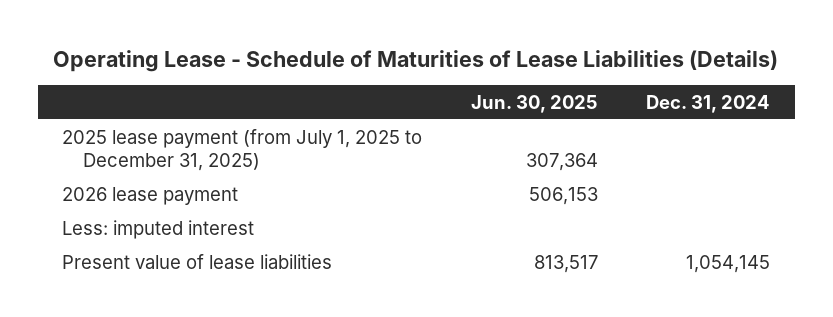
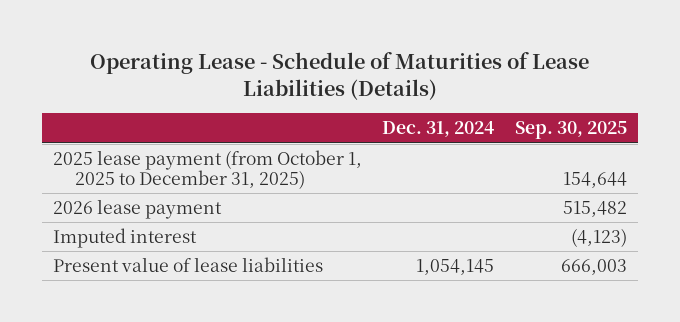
[470,94,598,113] Jun. 30, 2025 -> none
none -> [515,121,628,140] Sep. 30, 2025
[62,128,423,171] 2025 lease payment (from July 1, 2025 to December 31, 2025) -> [52,149,362,190] 2025 lease payment (from October 1, 2025 to December 31, 2025)
[62,219,255,239] Less: imputed interest -> [52,227,197,248] Imputed interest

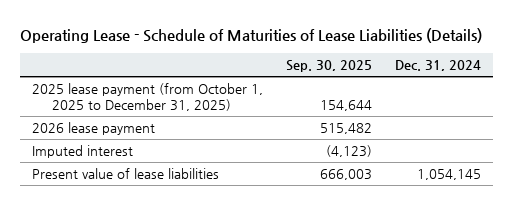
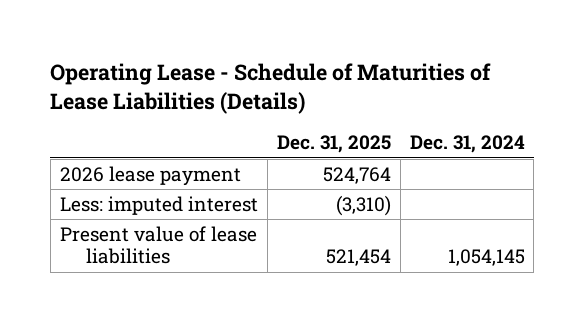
[286,60,373,73] Sep. 30, 2025 -> none
none -> [276,135,391,154] Dec. 31, 2025
[32,83,264,112] 2025 lease payment (from October 1, 2025 to December 31, 2025) -> none
[32,145,134,159] Imputed interest -> [59,195,258,215] Less: imputed interest

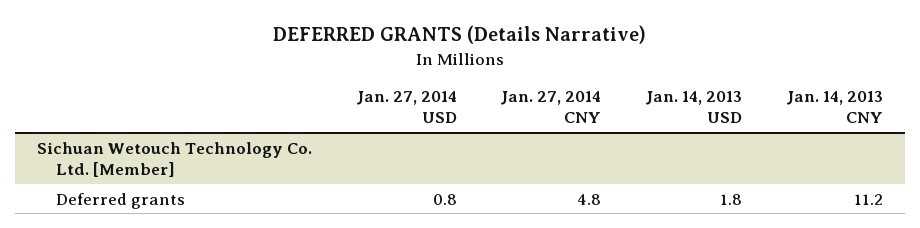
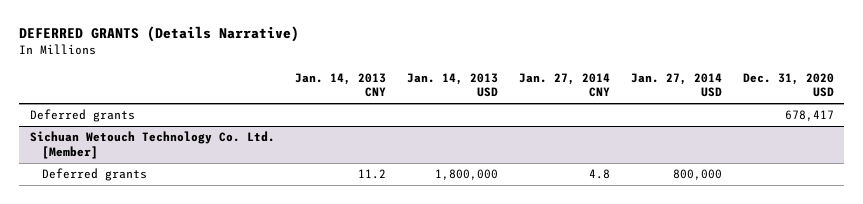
none -> [742,72,834,98] Dec. 31, 2020 USD
none -> [29,109,135,123] Deferred grants
[432,193,457,205] 0.8 -> [672,169,722,181] 800,000
[720,193,743,205] 1.8 -> [435,169,499,181] 1,800,000

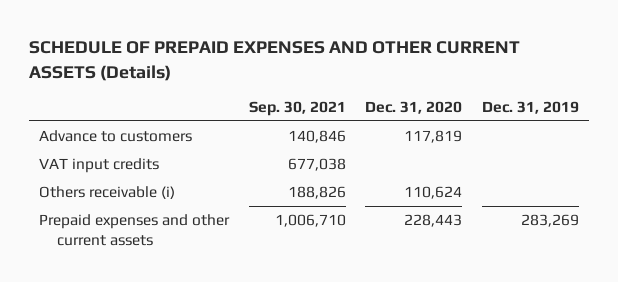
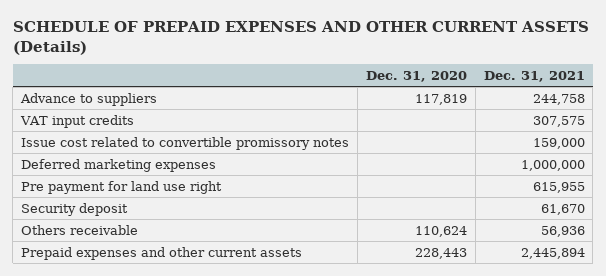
[248,101,346,117] Sep. 30, 2021 -> none
[482,101,580,115] Dec. 31, 2019 -> none
none -> [483,71,585,83] Dec. 31, 2021
[38,129,192,142] Advance to customers -> [20,92,158,106] Advance to suppliers
none -> [21,136,350,150] Issue cost related to convertible promissory notes
none -> [21,158,217,172] Deferred marketing expenses
none -> [21,180,223,194] Pre payment for land use right
none -> [21,202,129,216] Security deposit
[38,185,175,199] Others receivable (i) -> [21,224,139,235] Others receivable

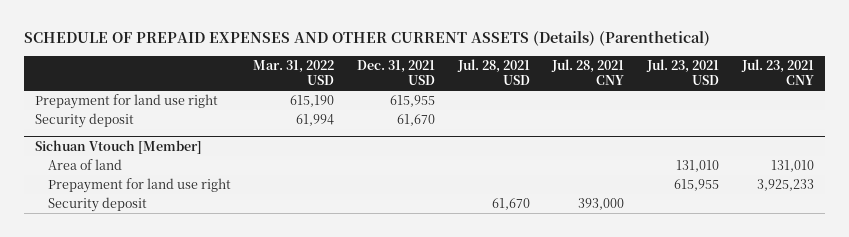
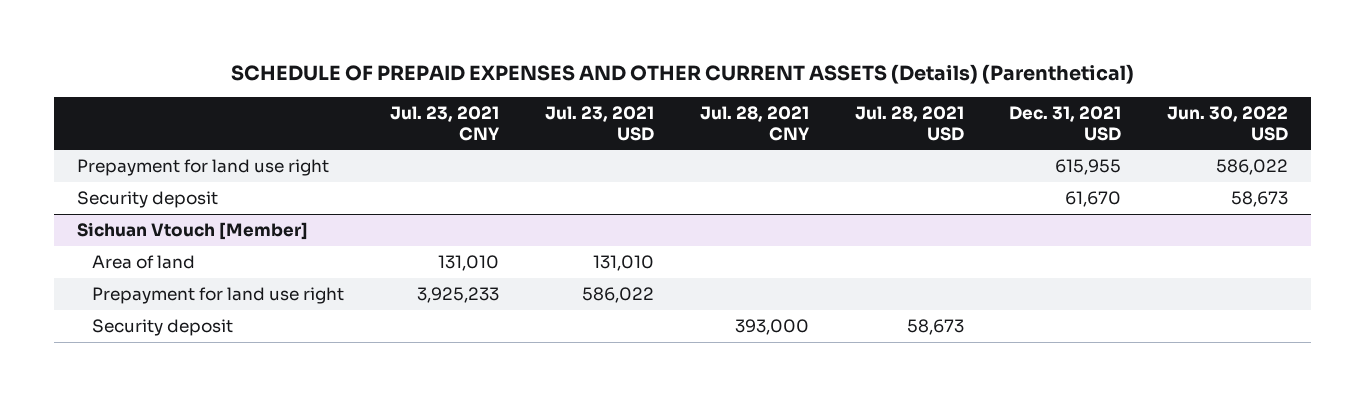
[253,59,335,86] Mar. 31, 2022 USD -> none
none -> [1167,106,1289,141] Jun. 30, 2022 USD
[673,179,719,192] 615,955 -> [581,287,654,304] 586,022
[491,198,530,211] 61,670 -> [906,319,964,336] 58,673

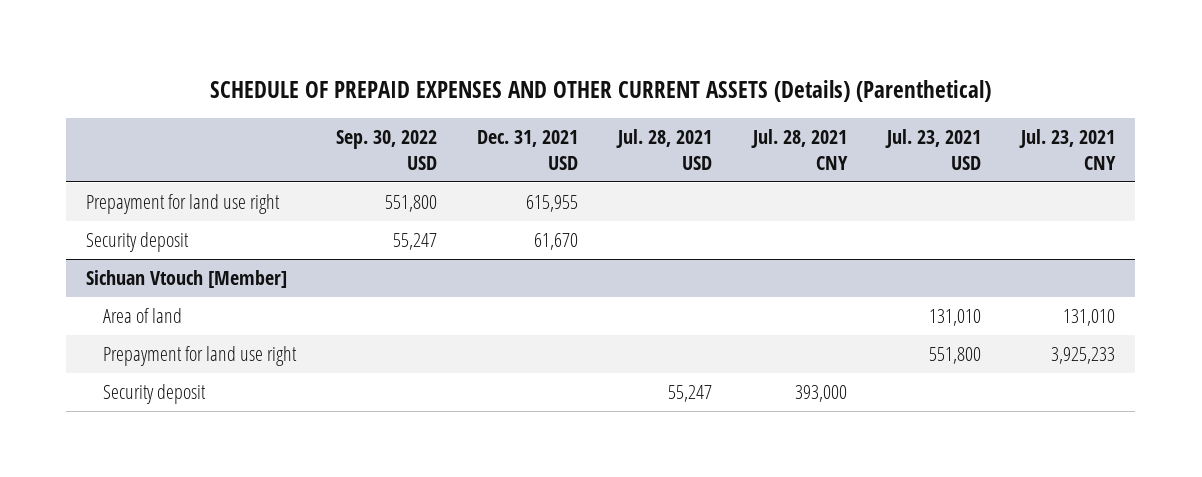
[1167,106,1289,141] Jun. 30, 2022 USD -> none
none -> [335,129,437,171] Sep. 30, 2022 USD
[581,287,654,304] 586,022 -> [928,347,981,365] 551,800
[906,319,964,336] 58,673 -> [668,385,713,403] 55,247

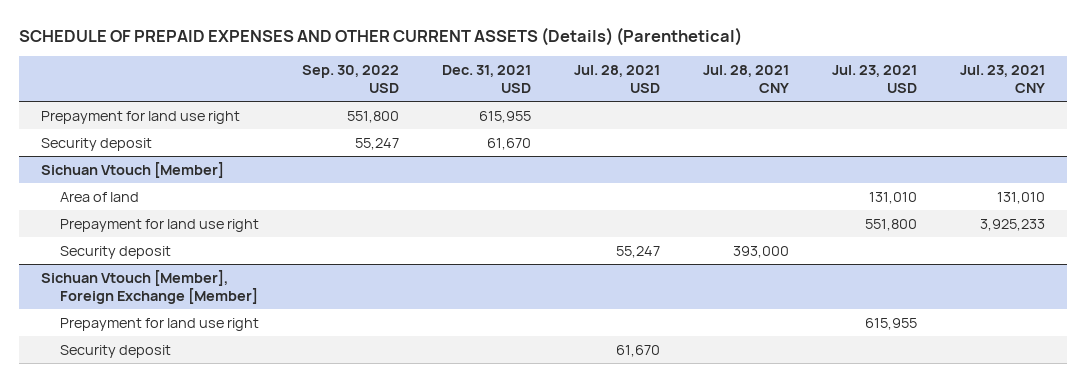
none -> [40,269,259,305] Sichuan Vtouch [Member], Foreign Exchange [Member]
none -> [60,317,260,331] Prepayment for land use right
none -> [60,344,172,358] Security deposit

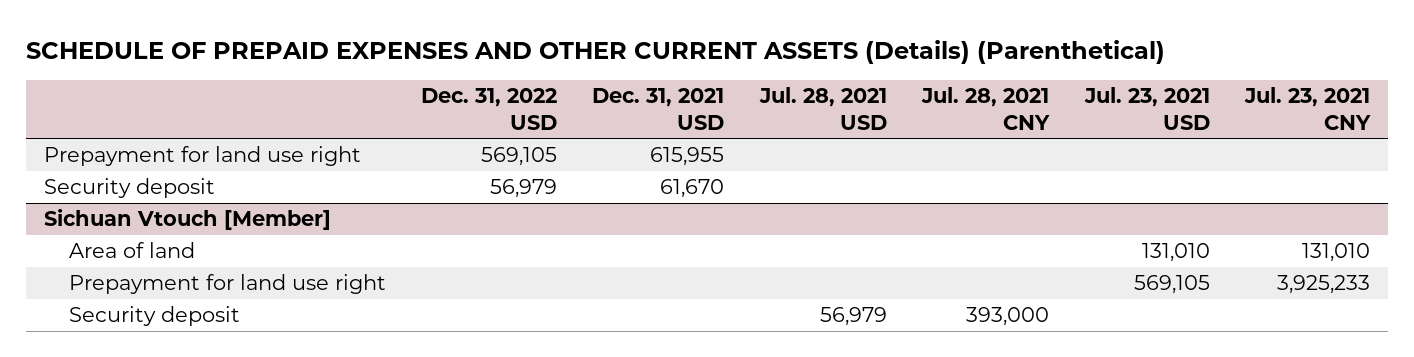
[302,64,400,94] Sep. 30, 2022 USD -> none
none -> [420,88,557,130] Dec. 31, 2022 USD
[40,269,259,305] Sichuan Vtouch [Member], Foreign Exchange [Member] -> none
[60,317,260,331] Prepayment for land use right -> none
[60,344,172,358] Security deposit -> none
[865,218,918,231] 551,800 -> [1133,275,1210,295] 569,105
[616,245,661,258] 55,247 -> [819,307,887,327] 56,979

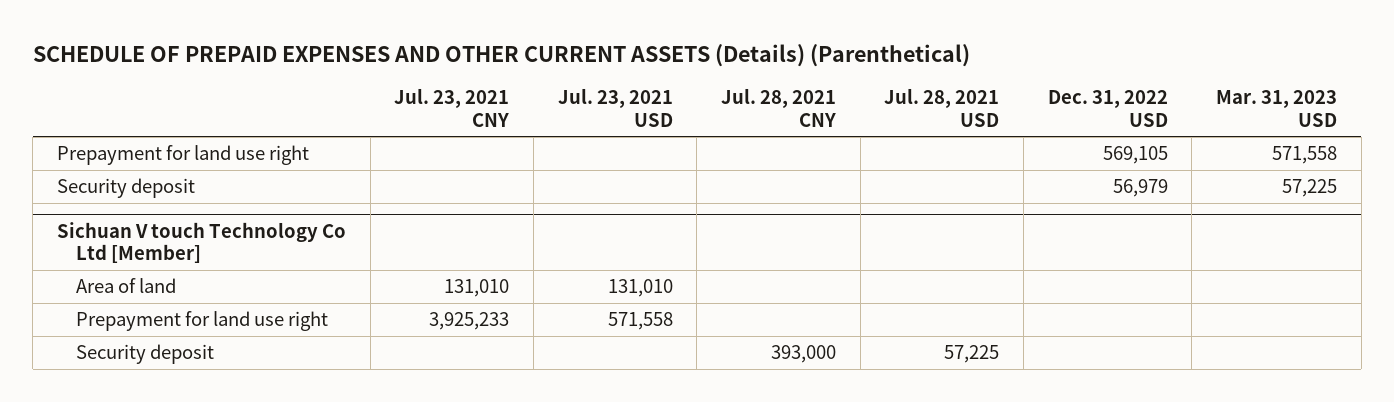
[592,88,725,130] Dec. 31, 2021 USD -> none
none -> [1216,90,1338,127] Mar. 31, 2023 USD
[44,209,332,231] Sichuan Vtouch [Member] -> [57,221,347,264] Sichuan V touch Technology Co Ltd [Member]
[1133,275,1210,295] 569,105 -> [607,312,673,331] 571,558
[819,307,887,327] 56,979 -> [944,345,1000,364] 57,225

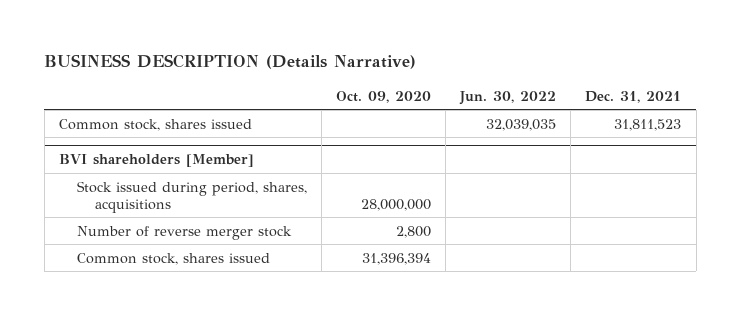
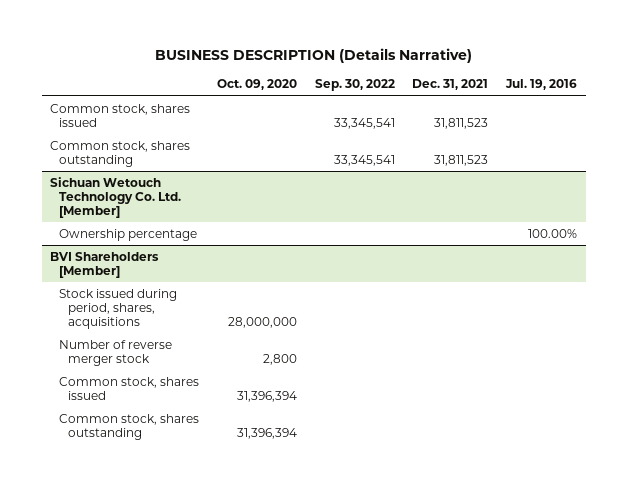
[459,90,557,105] Jun. 30, 2022 -> none
none -> [314,79,395,92] Sep. 30, 2022
none -> [505,79,578,91] Jul. 19, 2016
none -> [50,140,191,167] Common stock, shares outstanding
none -> [50,176,182,218] Sichuan Wetouch Technology Co. Ltd. [Member]
none -> [59,228,198,241] Ownership percentage
[59,154,255,168] BVI shareholders [Member] -> [50,251,160,278] BVI Shareholders [Member]
none -> [59,413,200,440] Common stock, shares outstanding

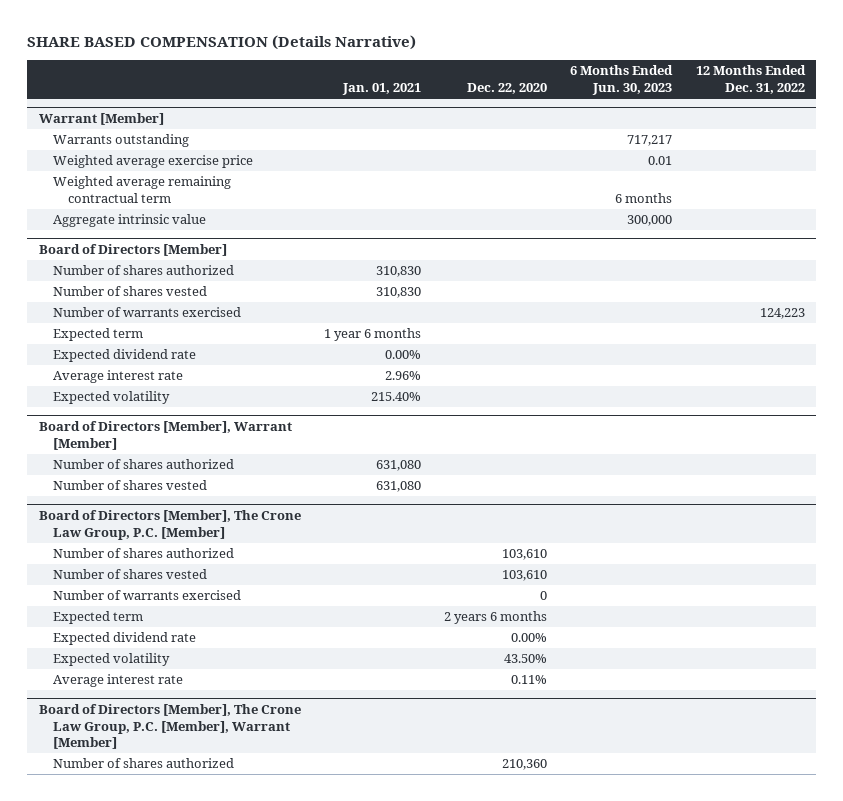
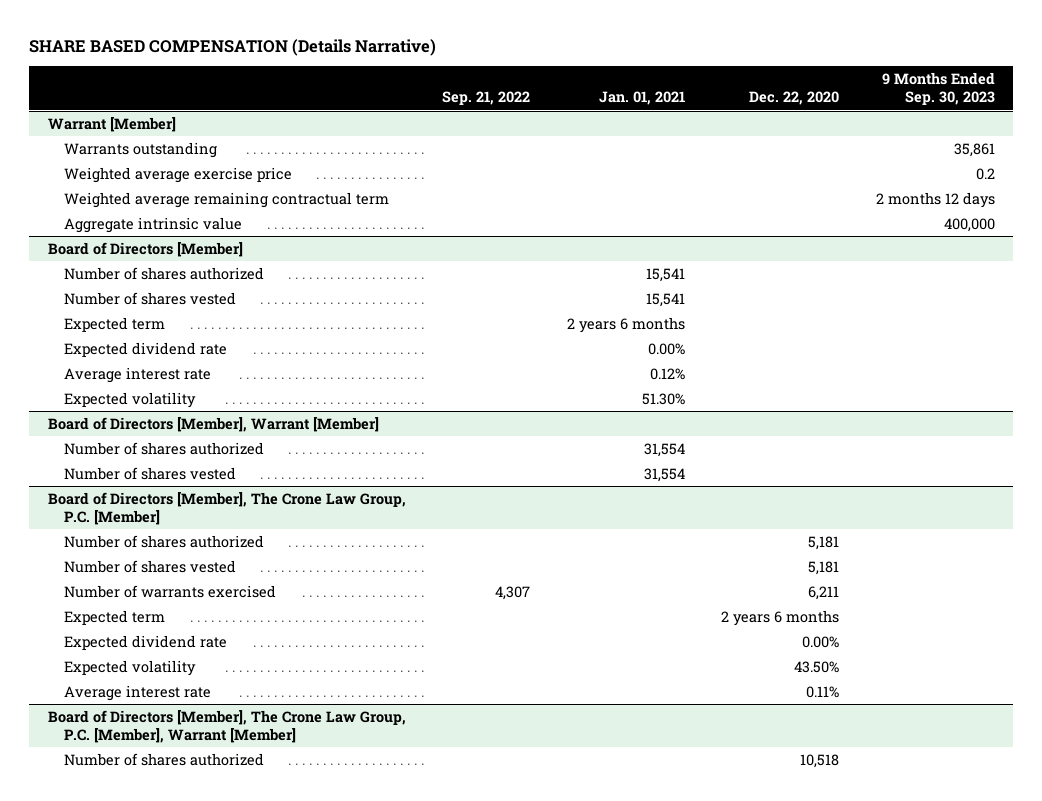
[570,65,674,96] 6 Months Ended Jun. 30, 2023 -> none
[695,65,806,95] 12 Months Ended Dec. 31, 2022 -> none
none -> [442,91,531,106] Sep. 21, 2022
none -> [881,71,995,106] 9 Months Ended Sep. 30, 2023
[53,307,242,318] Number of warrants exercised -> none
[375,266,421,278] 310,830 -> [645,267,685,282] 15,541
[375,287,421,299] 310,830 -> [645,292,685,307] 15,541
[323,328,421,342] 1 year 6 months -> [566,316,685,333] 2 years 6 months
[384,371,421,381] 2.96% -> [649,367,685,380] 0.12%
[370,392,421,402] 215.40% -> [641,392,685,405] 51.30%
[375,460,421,472] 631,080 -> [643,442,685,457] 31,554
[375,481,421,493] 631,080 -> [643,467,685,482] 31,554
[502,549,548,561] 103,610 -> [808,535,840,550] 5,181
[502,570,548,582] 103,610 -> [808,560,840,575] 5,181
[540,591,548,601] 0 -> [808,585,840,600] 6,211
[502,759,548,771] 210,360 -> [800,753,840,768] 10,518

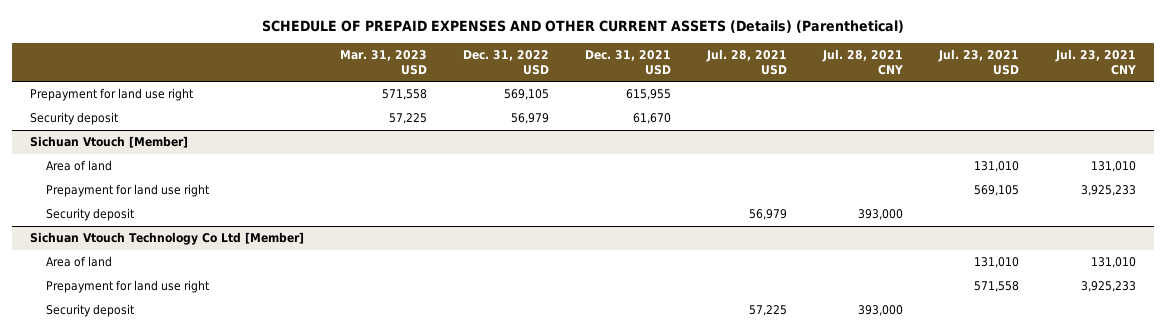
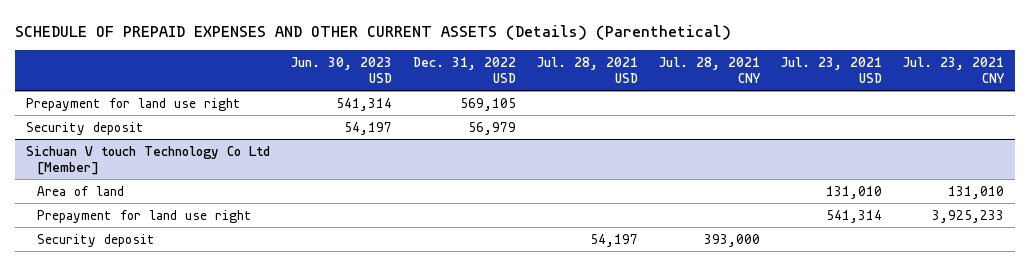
[340,50,428,75] Mar. 31, 2023 USD -> none
[585,50,672,75] Dec. 31, 2021 USD -> none
none -> [290,56,392,84] Jun. 30, 2023 USD
[30,136,189,149] Sichuan Vtouch [Member] -> none
[45,160,112,172] Area of land -> none
[45,184,209,198] Prepayment for land use right -> none
[45,208,134,222] Security deposit -> none
[30,232,305,246] Sichuan Vtouch Technology Co Ltd [Member] -> [25,145,270,176] Sichuan V touch Technology Co Ltd [Member]
[974,281,1020,293] 571,558 -> [826,209,883,223] 541,314
[749,305,788,317] 57,225 -> [590,233,639,247] 54,197

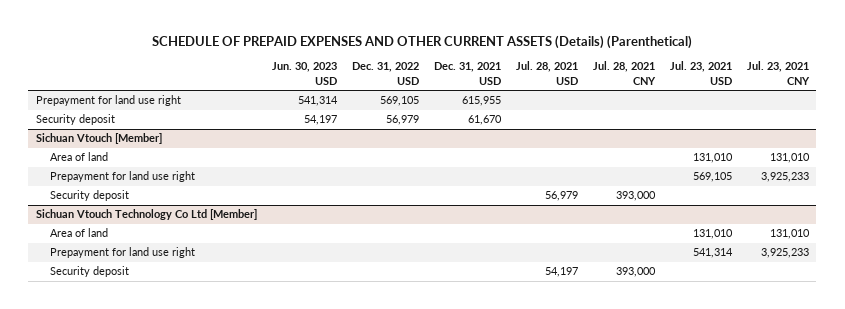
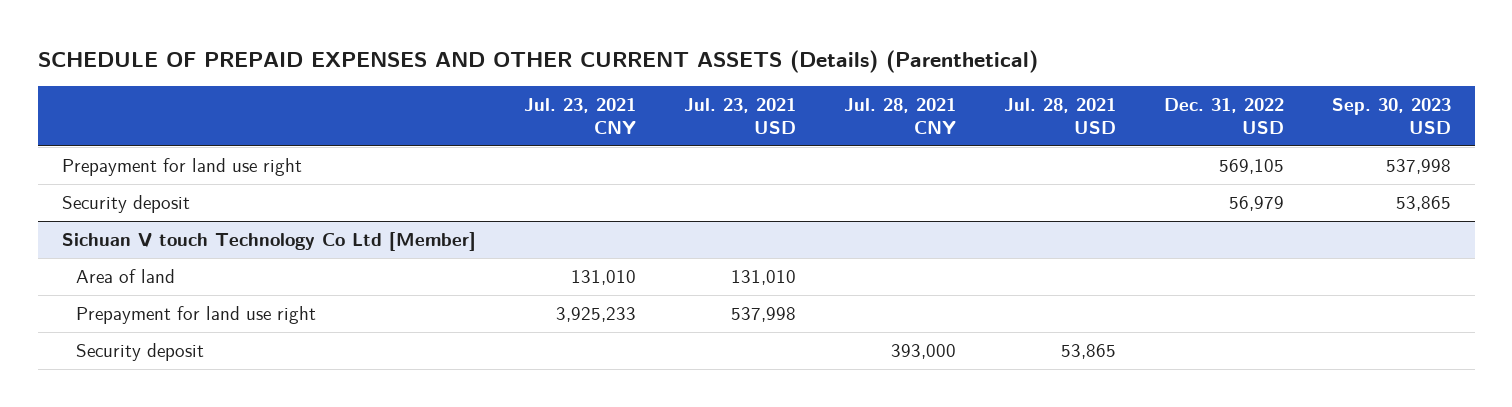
[271,62,337,85] Jun. 30, 2023 USD -> none
[433,62,501,85] Dec. 31, 2021 USD -> none
none -> [1331,98,1451,134] Sep. 30, 2023 USD
[35,133,162,145] Sichuan Vtouch [Member] -> none
[50,152,109,162] Area of land -> none
[50,171,196,183] Prepayment for land use right -> none
[50,190,130,202] Security deposit -> none
[35,209,257,221] Sichuan Vtouch Technology Co Ltd [Member] -> [61,232,476,252] Sichuan V touch Technology Co Ltd [Member]
[692,248,733,259] 541,314 -> [730,307,796,323] 537,998
[544,267,578,278] 54,197 -> [1060,344,1116,360] 53,865

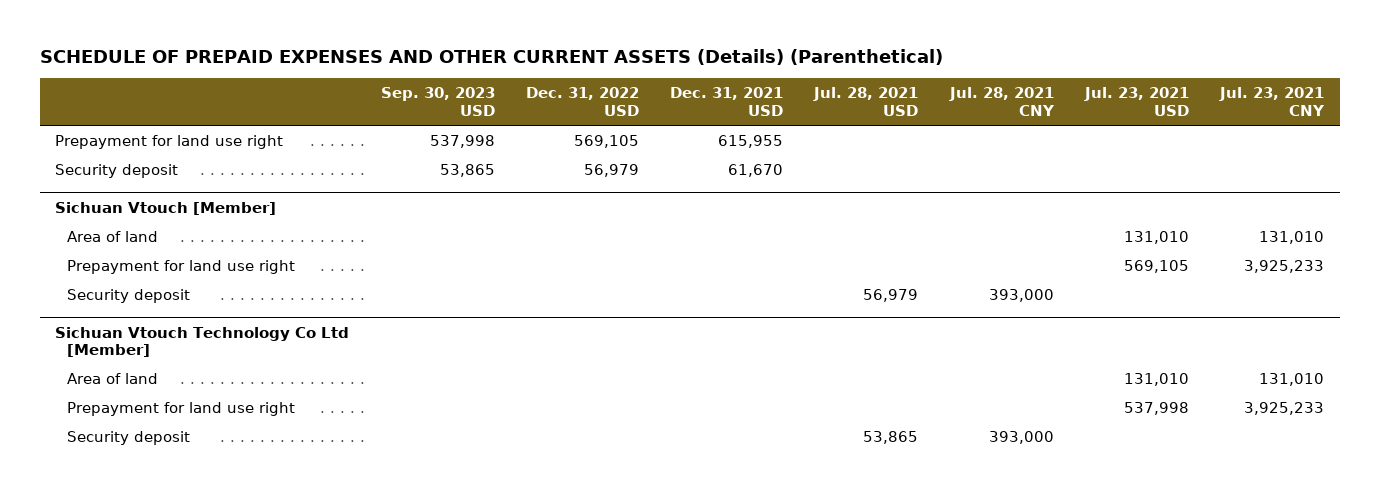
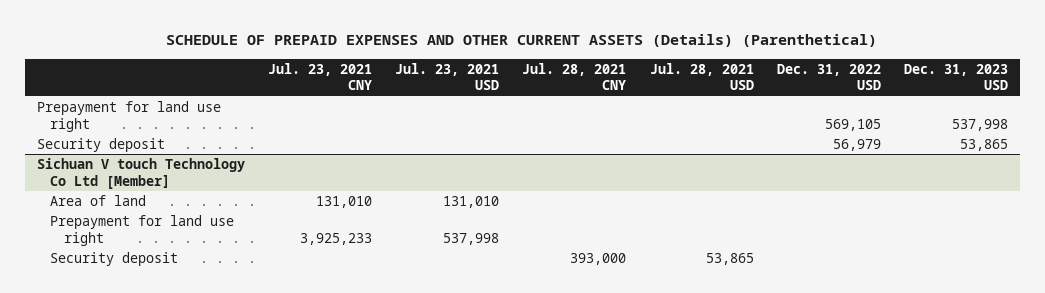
[380,87,495,117] Sep. 30, 2023 USD -> none
[670,87,784,117] Dec. 31, 2021 USD -> none
none -> [904,63,1009,91] Dec. 31, 2023 USD
[55,201,277,215] Sichuan Vtouch [Member] -> none
[67,231,159,243] Area of land -> none
[67,260,296,275] Prepayment for land use right -> none
[67,289,191,304] Security deposit -> none
[55,326,350,358] Sichuan Vtouch Technology Co Ltd [Member] -> [36,157,245,189] Sichuan V touch Technology Co Ltd [Member]

